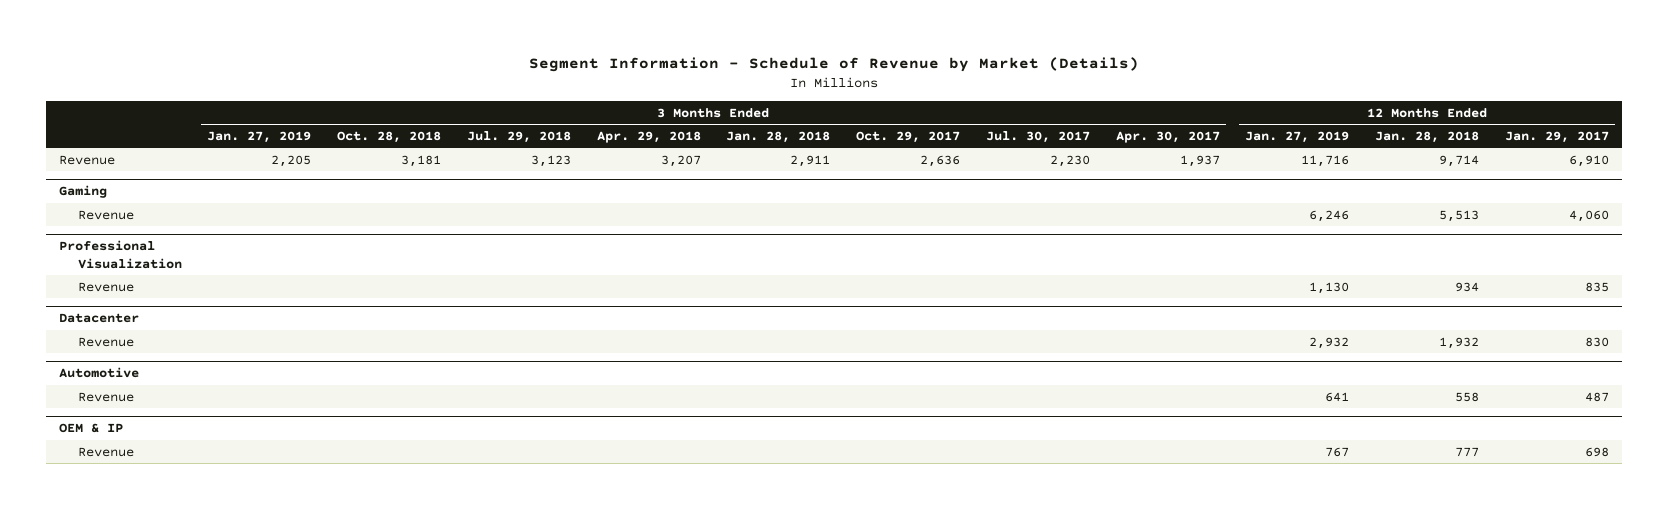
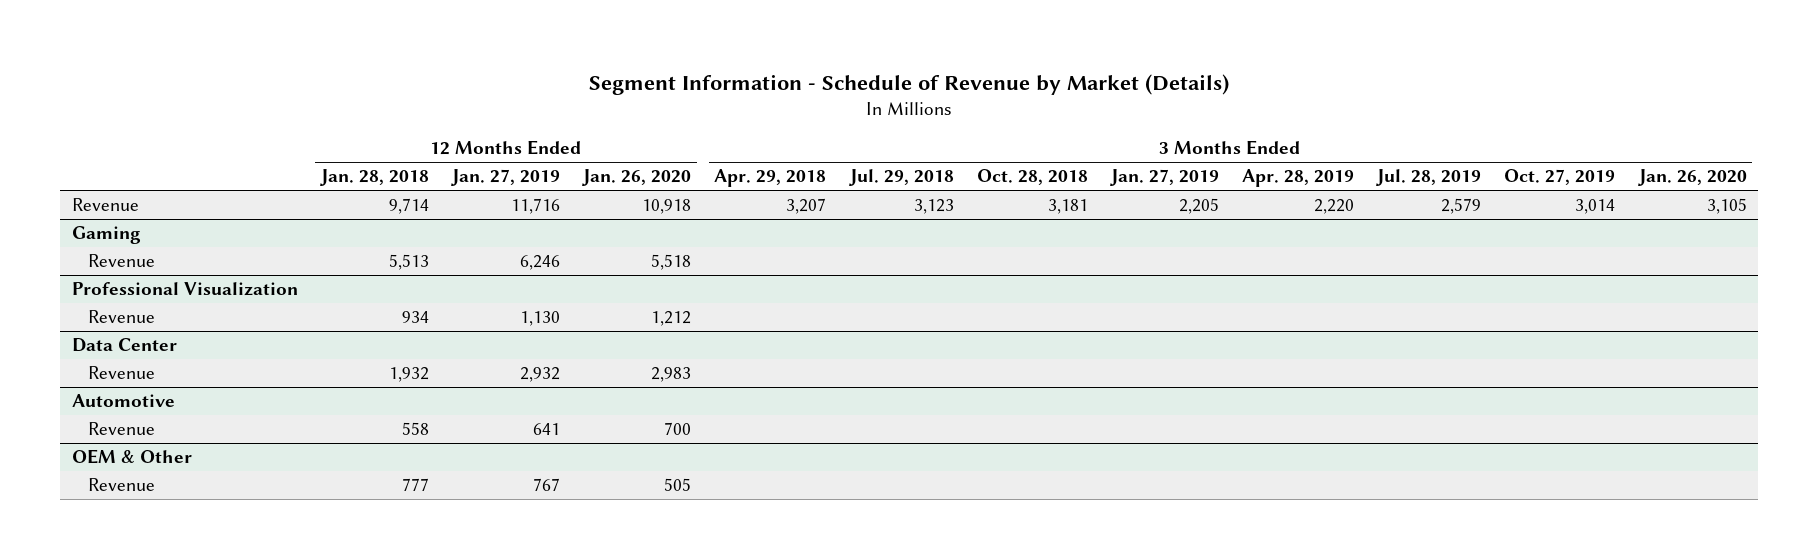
[726,130,831,143] Jan. 28, 2018 -> none
[856,130,961,143] Oct. 29, 2017 -> none
[985,130,1090,143] Jul. 30, 2017 -> none
[1115,130,1220,143] Apr. 30, 2017 -> none
[1504,130,1609,143] Jan. 29, 2017 -> none
none -> [582,169,692,187] Jan. 26, 2020
none -> [1242,169,1355,188] Apr. 28, 2019
none -> [1376,169,1482,187] Jul. 28, 2019
none -> [1504,169,1616,186] Oct. 27, 2019
none -> [1637,169,1747,187] Jan. 26, 2020
[59,313,140,324] Datacenter -> none
none -> [71,338,177,353] Data Center
[59,423,124,434] OEM & IP -> [71,449,192,465] OEM & Other

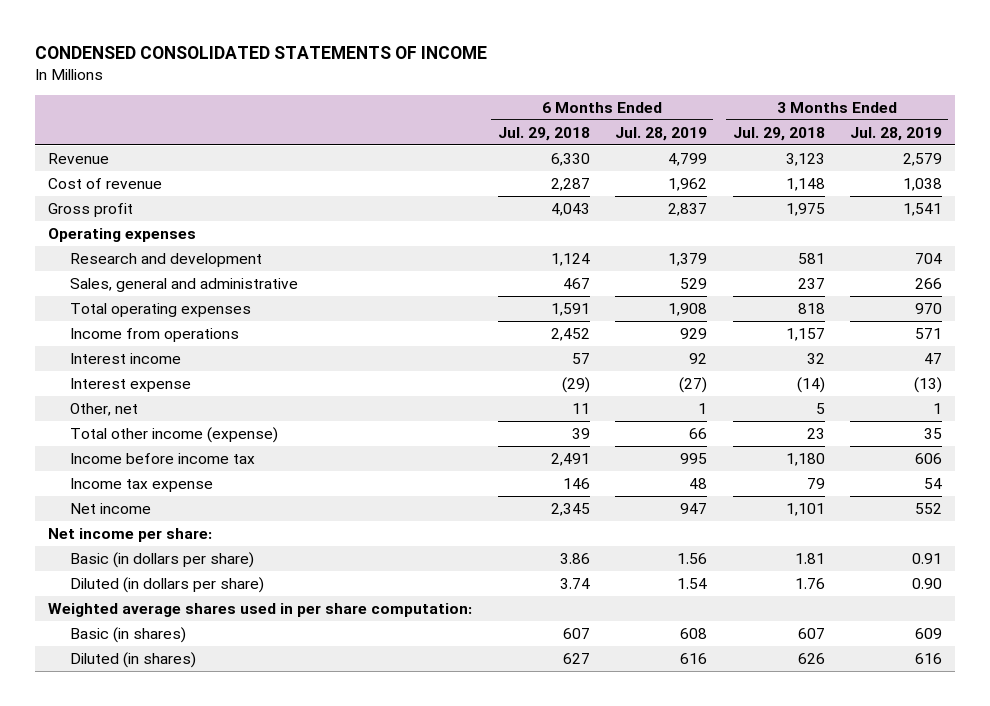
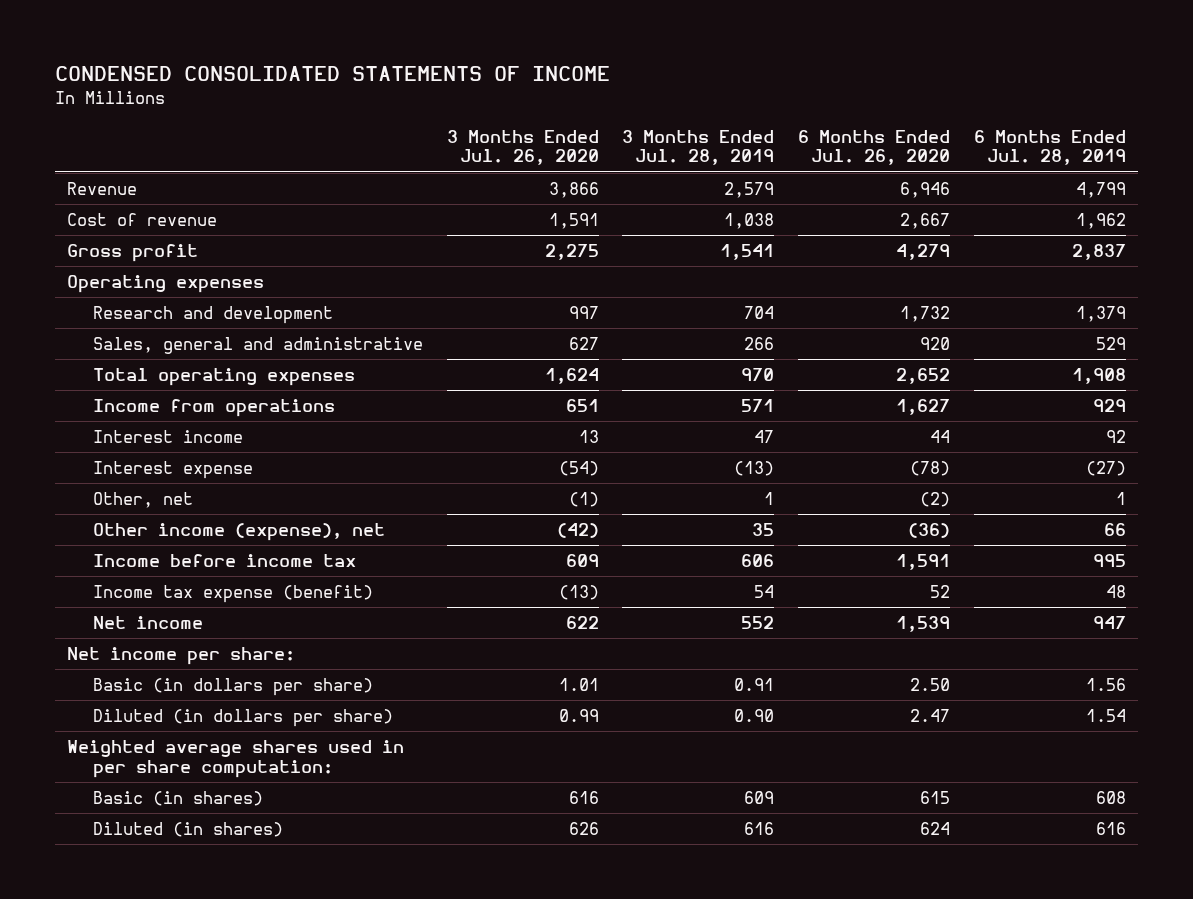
[497,126,590,141] Jul. 29, 2018 -> none
[732,126,825,141] Jul. 29, 2018 -> none
none -> [446,129,599,166] 3 Months Ended Jul. 26, 2020
none -> [798,129,951,166] 6 Months Ended Jul. 26, 2020
[69,426,278,443] Total other income (expense) -> [92,523,385,542] Other income (expense), net
[69,477,213,492] Income tax expense -> [92,585,373,604] Income tax expense (benefit)

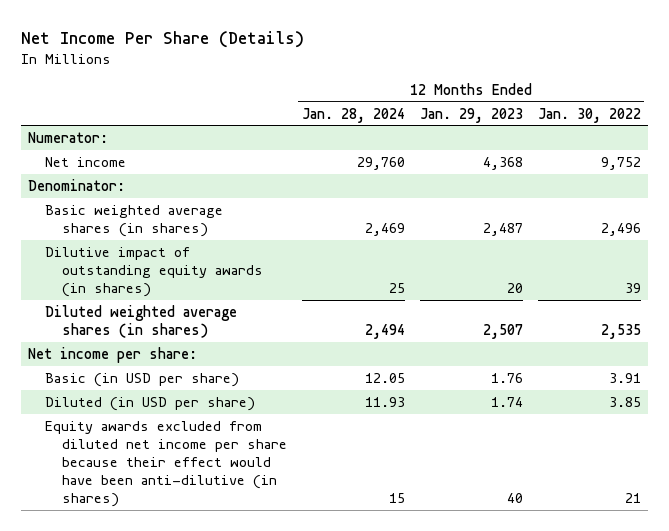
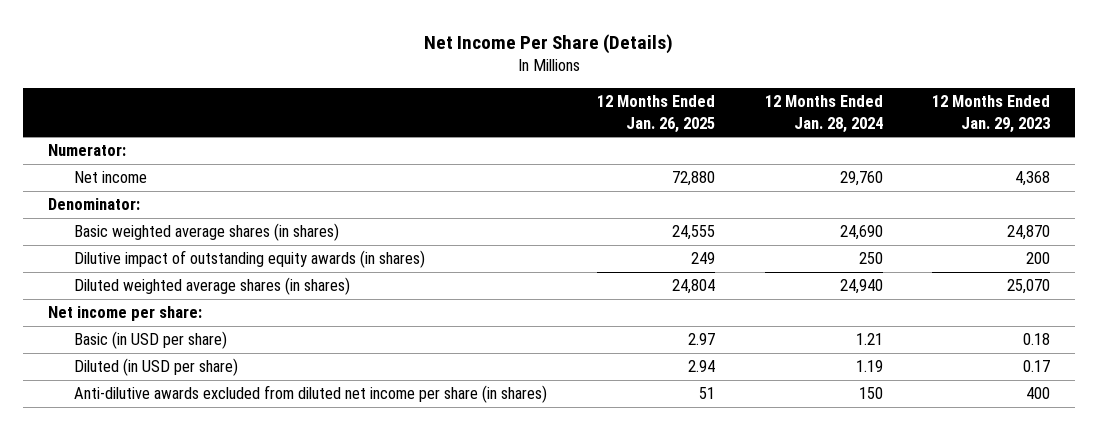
[537,107,641,123] Jan. 30, 2022 -> none
none -> [597,95,716,133] 12 Months Ended Jan. 26, 2025
[364,222,405,236] 2,469 -> [839,225,883,241] 24,690
[482,222,523,236] 2,487 -> [1007,225,1051,241] 24,870
[388,283,405,294] 25 -> [858,252,883,265] 250
[506,283,523,294] 20 -> [1026,252,1051,265] 200
[364,323,405,339] 2,494 -> [839,279,883,295] 24,940
[482,323,523,339] 2,507 -> [1007,279,1051,295] 25,070
[364,372,405,383] 12.05 -> [855,333,883,346] 1.21
[490,372,523,383] 1.76 -> [1023,333,1051,346] 0.18
[364,396,405,407] 11.93 -> [855,360,883,373] 1.19
[490,396,523,407] 1.74 -> [1023,360,1051,373] 0.17
[45,420,287,508] Equity awards excluded from diluted net income per share because their effect would have been anti-dilutive (in shares) -> [74,385,548,404] Anti-dilutive awards excluded from diluted net income per share (in shares)
[388,493,405,504] 15 -> [858,387,883,400] 150
[506,493,523,504] 40 -> [1026,387,1051,400] 400

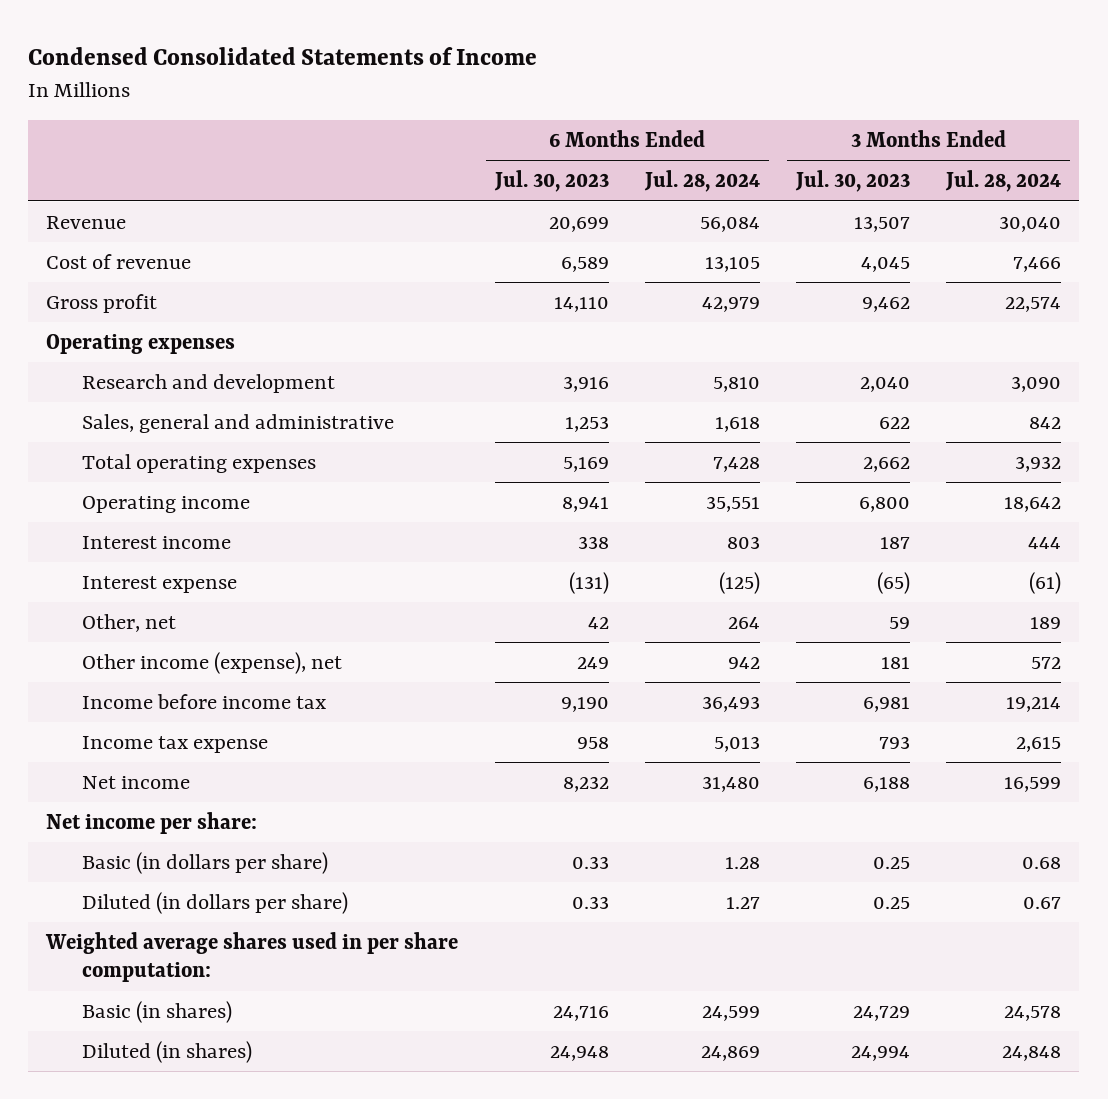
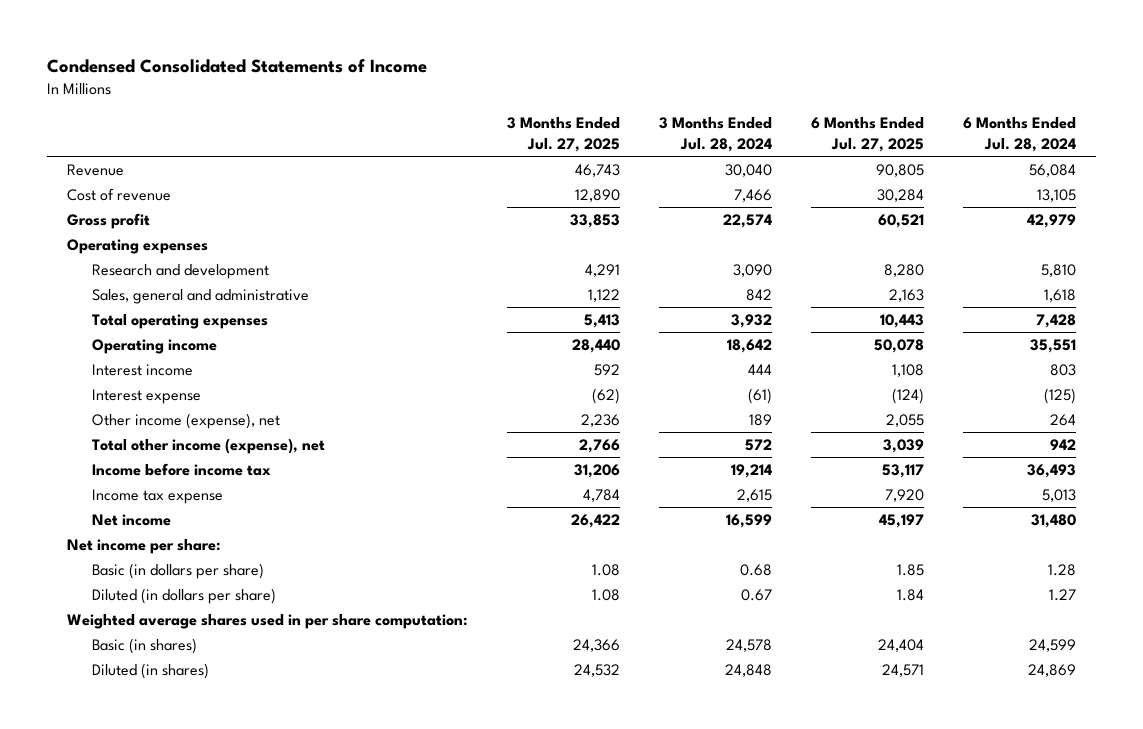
[493,170,609,193] Jul. 30, 2023 -> none
[795,170,911,193] Jul. 30, 2023 -> none
none -> [506,116,620,152] 3 Months Ended Jul. 27, 2025
none -> [811,116,925,152] 6 Months Ended Jul. 27, 2025
[81,613,176,632] Other, net -> [92,413,281,430] Other income (expense), net
[81,651,342,674] Other income (expense), net -> [92,438,326,455] Total other income (expense), net

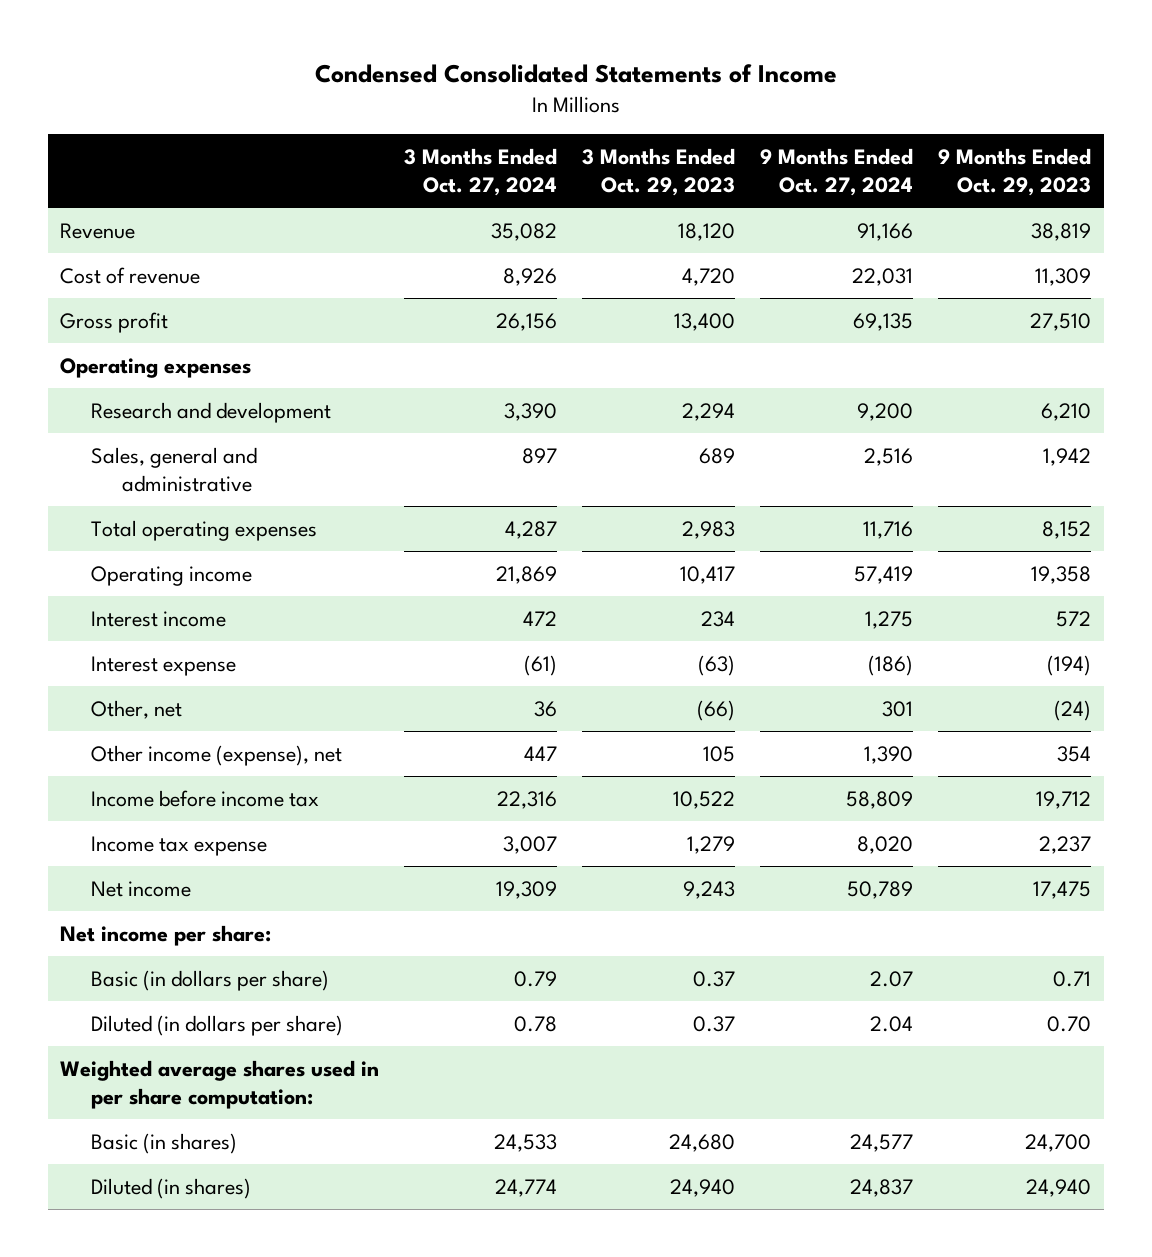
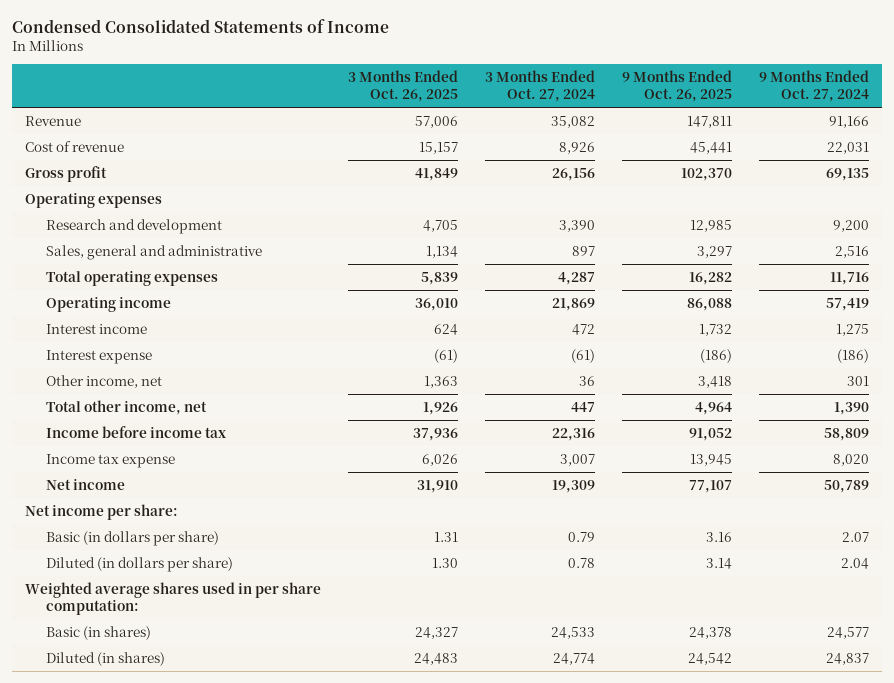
[582,148,736,196] 3 Months Ended Oct. 29, 2023 -> none
[938,148,1092,196] 9 Months Ended Oct. 29, 2023 -> none
none -> [348,70,459,102] 3 Months Ended Oct. 26, 2025
none -> [621,70,732,102] 9 Months Ended Oct. 26, 2025
[90,699,182,719] Other, net -> [45,374,162,388] Other income, net
[90,744,342,766] Other income (expense), net -> [45,399,207,415] Total other income, net

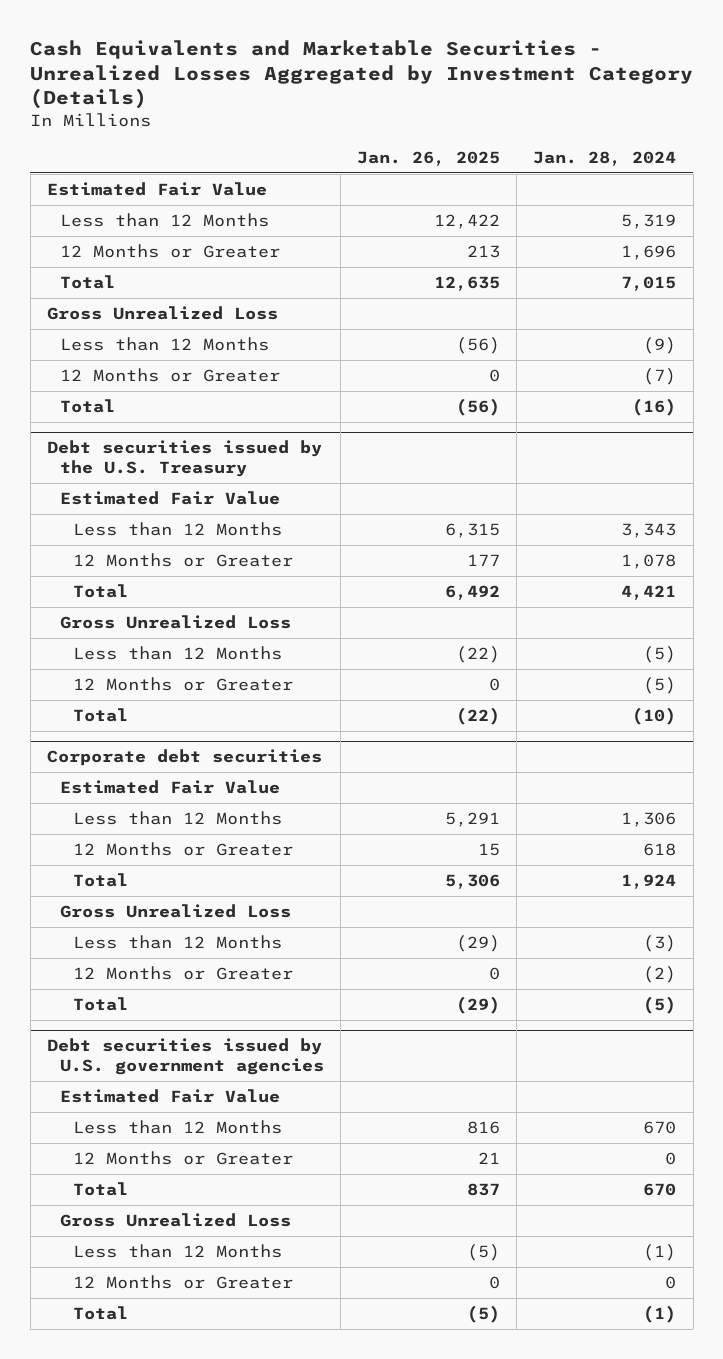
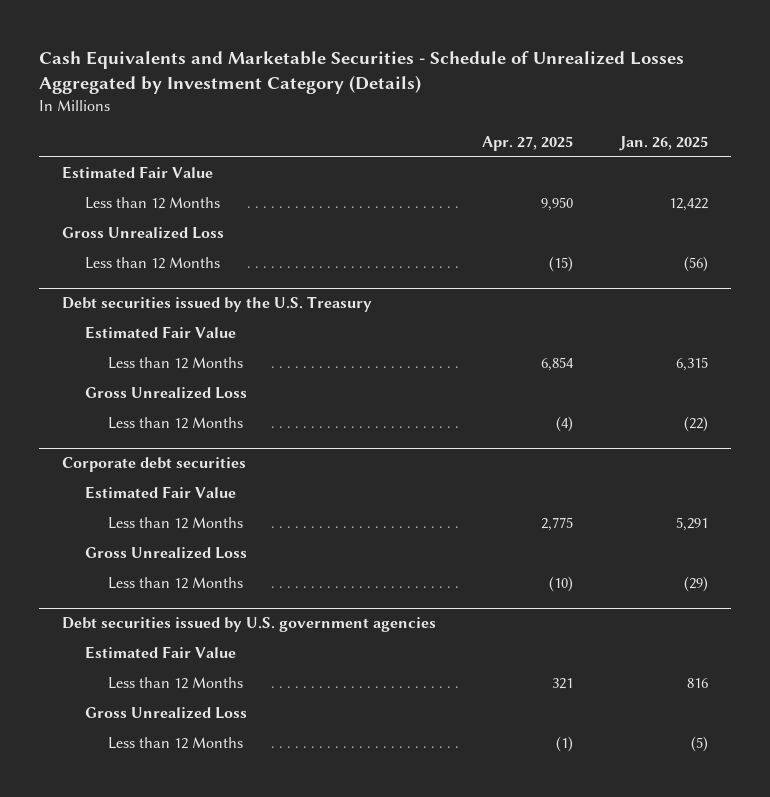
[30,39,694,110] Cash Equivalents and Marketable Securities - Unrealized Losses Aggregated by Investment Category (Details) -> [38,50,684,94] Cash Equivalents and Marketable Securities - Schedule of Unrealized Losses Aggregated by Investment Category (Details)
[533,150,677,166] Jan. 28, 2024 -> none
none -> [482,135,574,151] Apr. 27, 2025
[59,244,280,259] 12 Months or Greater -> none
[59,275,115,290] Total -> none
[59,368,280,383] 12 Months or Greater -> none
[59,399,115,414] Total -> none
[72,553,293,568] 12 Months or Greater -> none
[72,584,128,599] Total -> none
[72,677,293,692] 12 Months or Greater -> none
[72,708,128,723] Total -> none
[72,842,293,857] 12 Months or Greater -> none
[72,873,128,888] Total -> none
[72,966,293,981] 12 Months or Greater -> none
[72,997,128,1012] Total -> none
[72,1151,293,1166] 12 Months or Greater -> none
[72,1182,128,1197] Total -> none
[72,1275,293,1290] 12 Months or Greater -> none
[72,1306,128,1321] Total -> none

